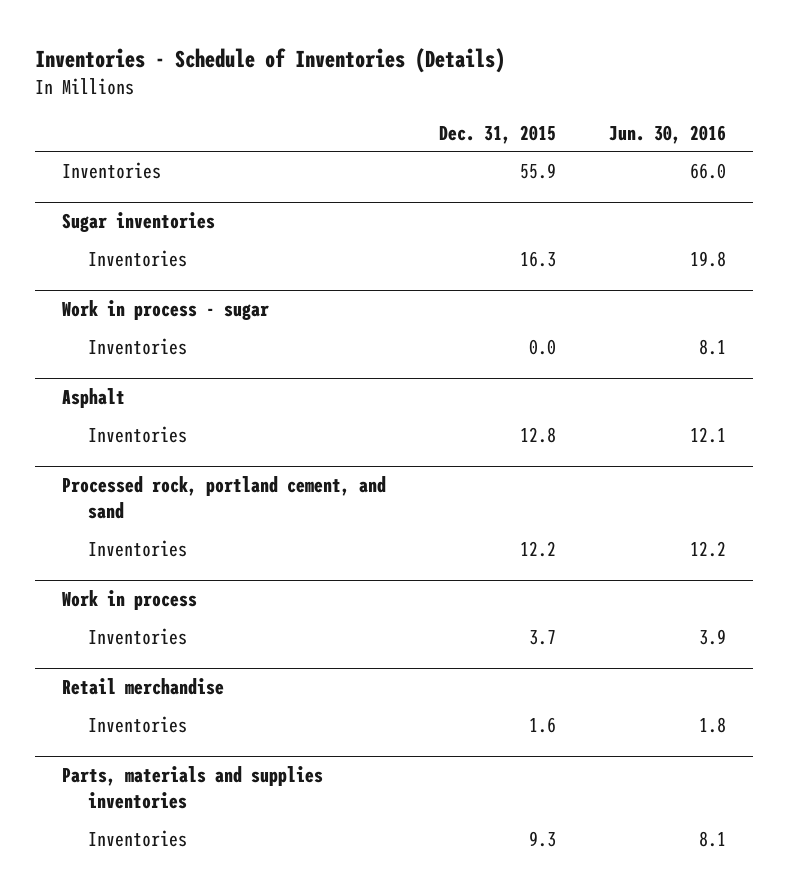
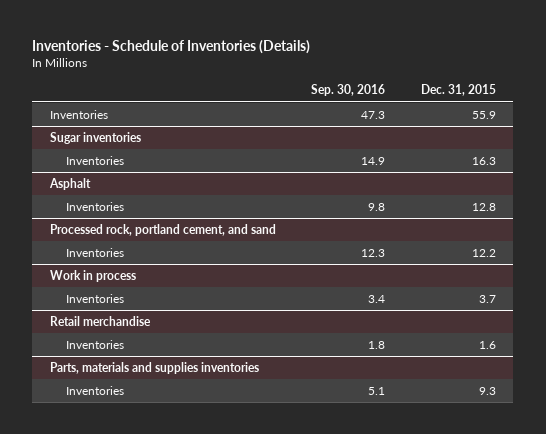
[609,124,727,144] Jun. 30, 2016 -> none
none -> [311,84,386,97] Sep. 30, 2016
[62,299,270,320] Work in process - sugar -> none
[87,337,187,355] Inventories -> none

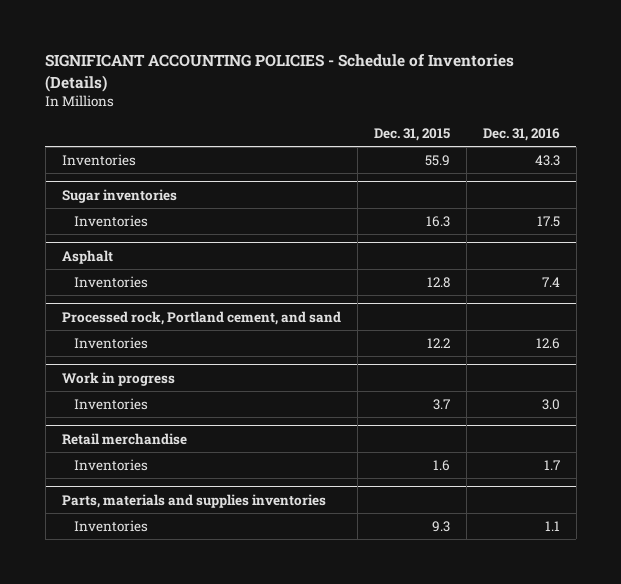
[32,39,311,54] Inventories - Schedule of Inventories (Details) -> [45,54,515,92] SIGNIFICANT ACCOUNTING POLICIES - Schedule of Inventories (Details)
[311,84,386,97] Sep. 30, 2016 -> none
none -> [482,127,560,141] Dec. 31, 2016
[50,223,277,236] Processed rock, portland cement, and sand -> [61,310,341,325] Processed rock, Portland cement, and sand
[50,269,137,282] Work in process -> [61,371,175,386] Work in progress

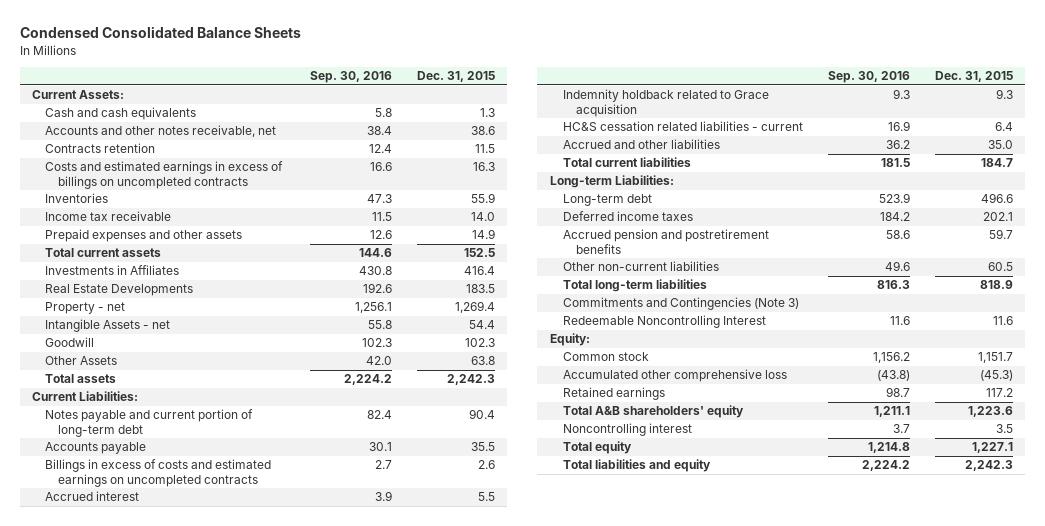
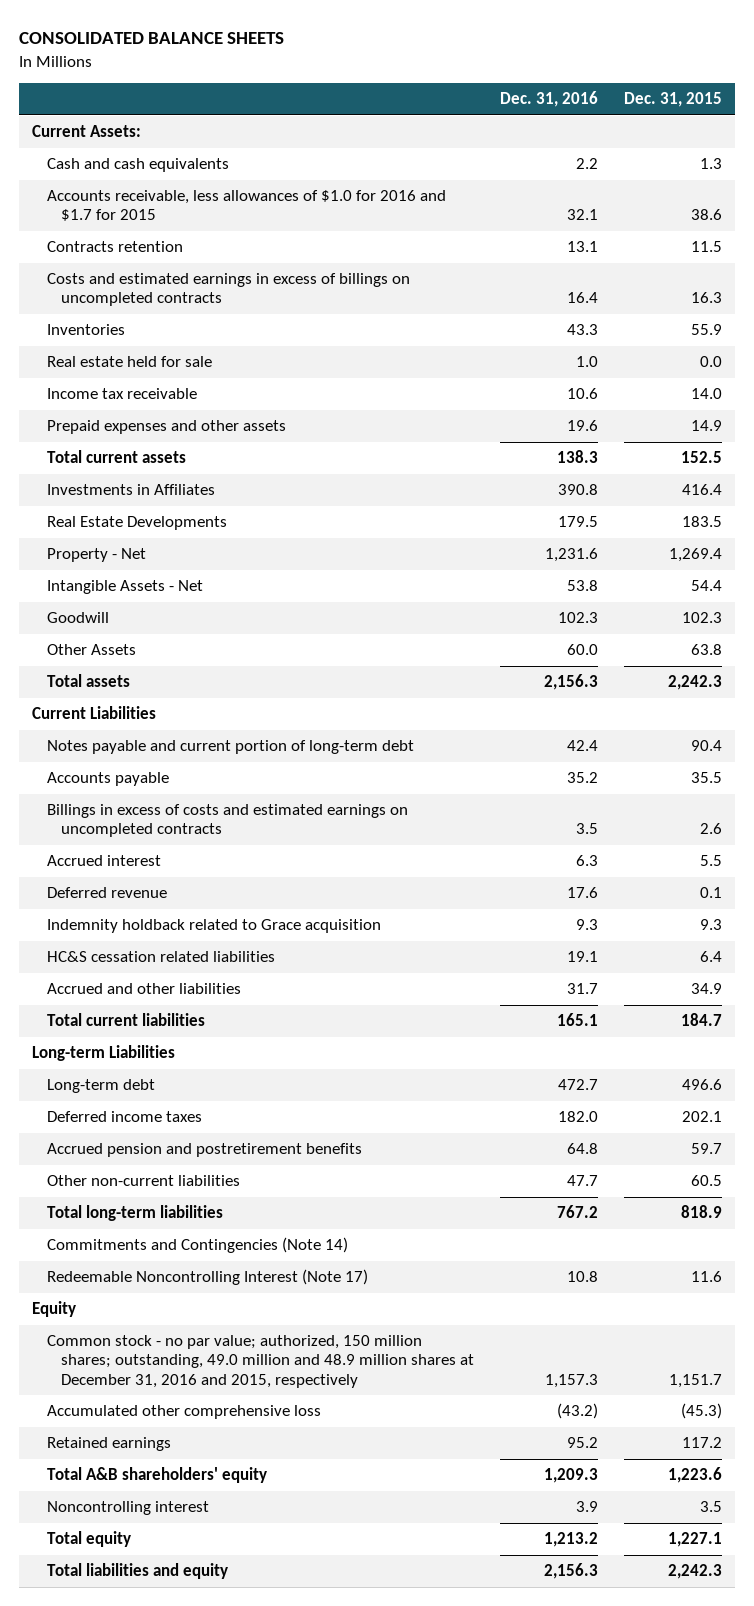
[19,26,301,39] Condensed Consolidated Balance Sheets -> [18,32,284,45] CONSOLIDATED BALANCE SHEETS
[309,71,392,84] Sep. 30, 2016 -> none
none -> [500,91,599,108] Dec. 31, 2016
[44,125,276,138] Accounts and other notes receivable, net -> [46,190,446,222] Accounts receivable, less allowances of $1.0 for 2016 and $1.7 for 2015
none -> [46,356,212,368] Real estate held for sale
[44,302,125,315] Property - net -> [46,548,146,563] Property - Net
[44,319,170,333] Intangible Assets - net -> [46,580,203,595] Intangible Assets - Net
[32,391,139,402] Current Liabilities: -> [31,706,156,720] Current Liabilities
none -> [46,887,167,899] Deferred revenue
[562,121,803,132] HC&S cessation related liabilities - current -> [46,951,275,963] HC&S cessation related liabilities
[987,140,1013,150] 35.0 -> [691,983,723,995] 34.9
[549,175,674,189] Long-term Liabilities: -> [31,1045,175,1062] Long-term Liabilities
[562,297,799,311] Commitments and Contingencies (Note 3) -> [46,1237,348,1254] Commitments and Contingencies (Note 14)
[562,315,766,329] Redeemable Noncontrolling Interest -> [46,1269,368,1286] Redeemable Noncontrolling Interest (Note 17)
[549,333,590,347] Equity: -> [31,1301,76,1318] Equity
[562,352,649,362] Common stock -> [46,1335,475,1388] Common stock - no par value; authorized, 150 million shares; outstanding, 49.0 million and 48.9 million shares at December 31, 2016 and 2015, respectively

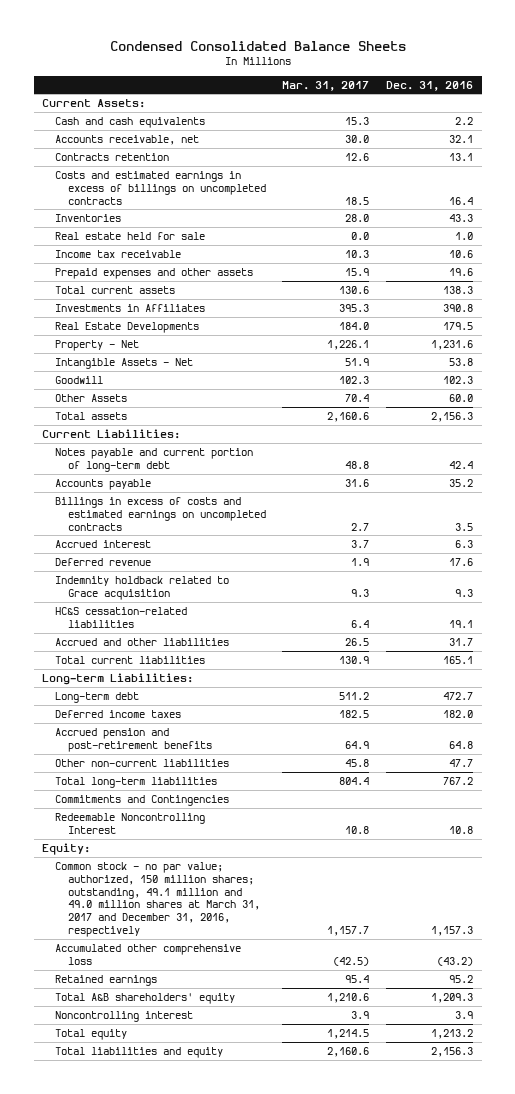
[18,32,284,45] CONSOLIDATED BALANCE SHEETS -> [109,40,406,51] Condensed Consolidated Balance Sheets
[624,92,723,108] Dec. 31, 2015 -> none
none -> [282,80,370,91] Mar. 31, 2017
[46,190,446,222] Accounts receivable, less allowances of $1.0 for 2016 and $1.7 for 2015 -> [54,134,199,145] Accounts receivable, net
[31,706,156,720] Current Liabilities -> [42,428,181,439] Current Liabilities:
[46,951,275,963] HC&S cessation related liabilities -> [54,606,187,628] HC&S cessation-related liabilities
[31,1045,175,1062] Long-term Liabilities -> [42,672,194,685] Long-term Liabilities:
[46,1143,362,1158] Accrued pension and postretirement benefits -> [54,727,212,752] Accrued pension and post-retirement benefits
[46,1237,348,1254] Commitments and Contingencies (Note 14) -> [54,794,229,806] Commitments and Contingencies
[46,1269,368,1286] Redeemable Noncontrolling Interest (Note 17) -> [54,812,205,834] Redeemable Noncontrolling Interest
[31,1301,76,1318] Equity -> [42,842,91,855] Equity:
[46,1335,475,1388] Common stock - no par value; authorized, 150 million shares; outstanding, 49.0 million and 48.9 million shares at December 31, 2016 and 2015, respectively -> [54,861,260,938] Common stock - no par value; authorized, 150 million shares; outstanding, 49.1 million and 49.0 million shares at March 31, 2017 and December 31, 2016, respectively

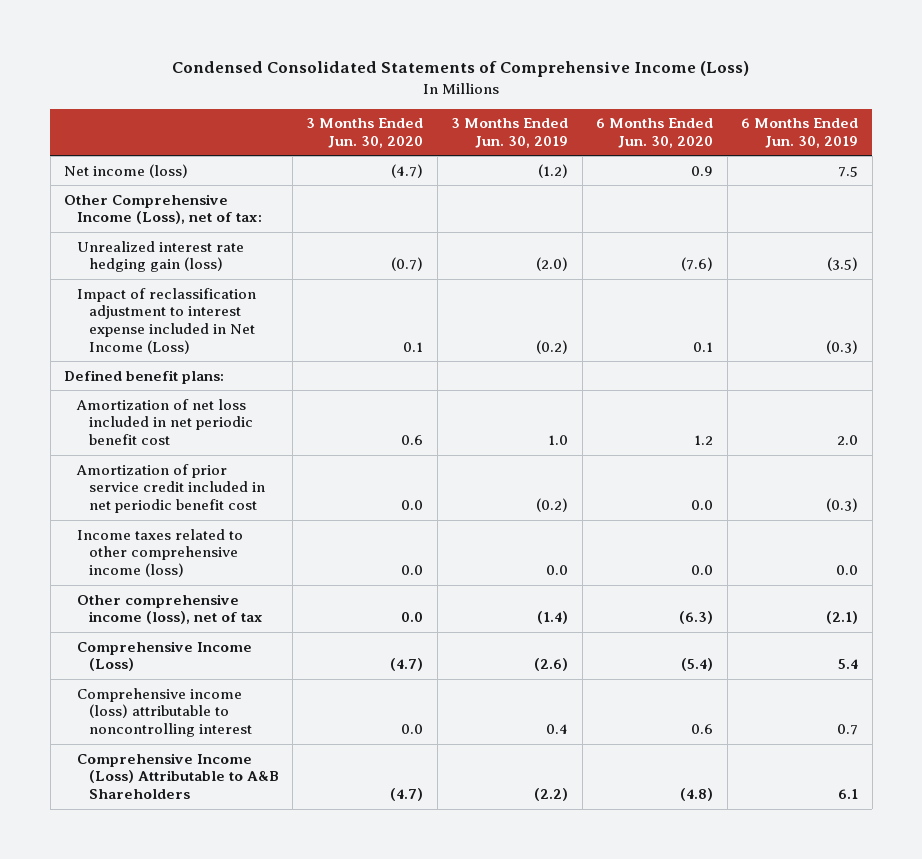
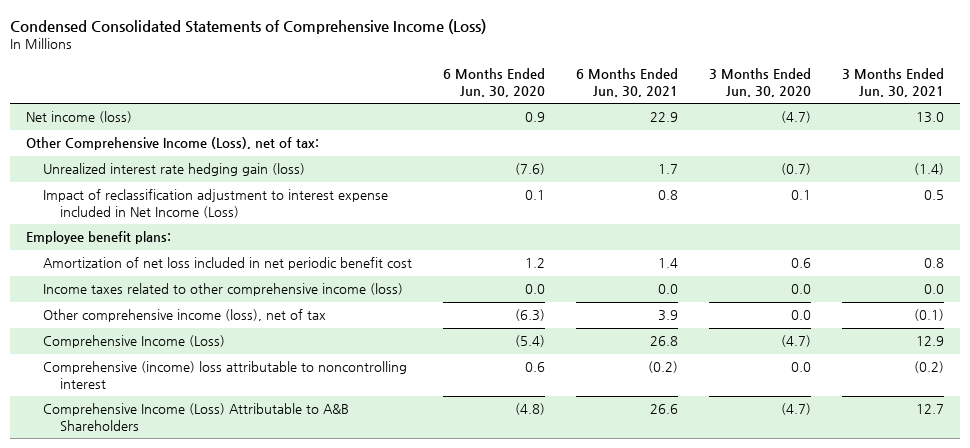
[451,118,569,149] 3 Months Ended Jun. 30, 2019 -> none
[741,118,859,149] 6 Months Ended Jun. 30, 2019 -> none
none -> [576,68,679,97] 6 Months Ended Jun. 30, 2021
none -> [842,68,945,97] 3 Months Ended Jun. 30, 2021
[64,369,225,384] Defined benefit plans: -> [26,231,172,245] Employee benefit plans:
[75,463,266,514] Amortization of prior service credit included in net periodic benefit cost -> none
[76,687,253,738] Comprehensive income (loss) attributable to noncontrolling interest -> [43,361,408,389] Comprehensive (income) loss attributable to noncontrolling interest

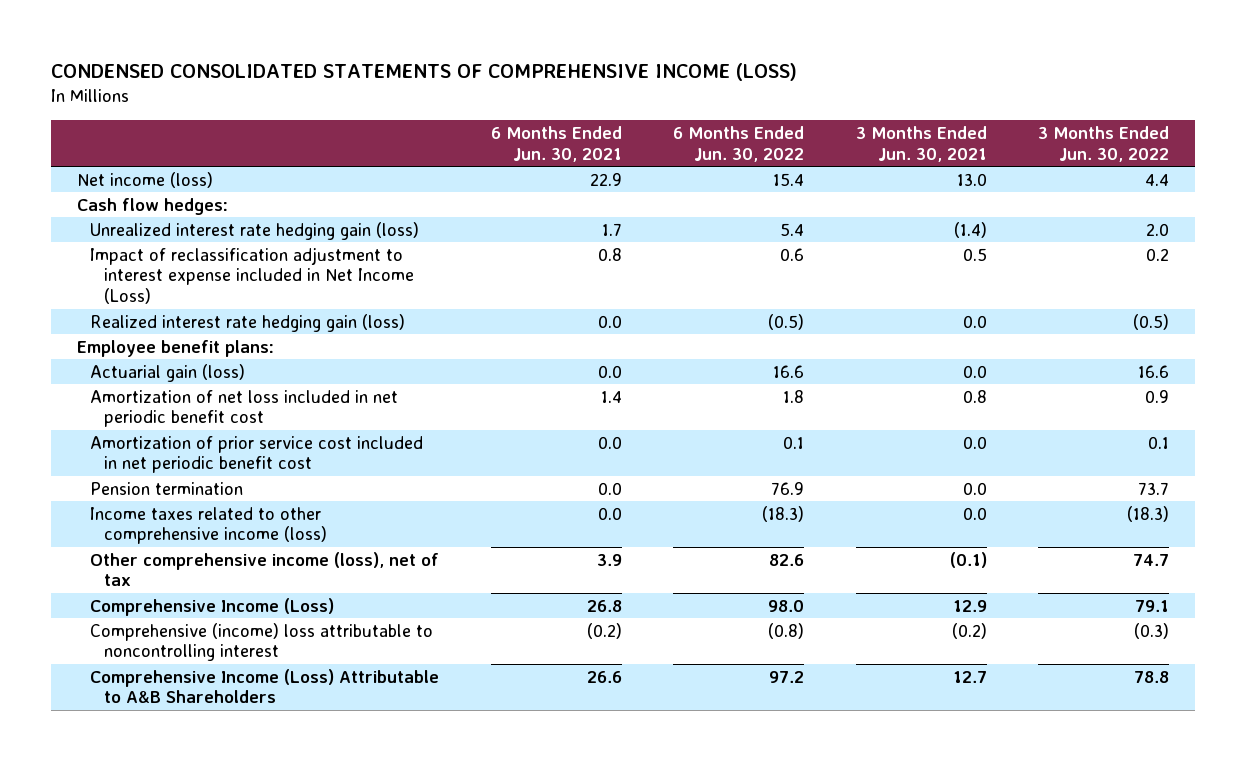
[10,18,487,34] Condensed Consolidated Statements of Comprehensive Income (Loss) -> [50,63,797,82] CONDENSED CONSOLIDATED STATEMENTS OF COMPREHENSIVE INCOME (LOSS)
[443,68,546,97] 6 Months Ended Jun. 30, 2020 -> none
[709,68,812,97] 3 Months Ended Jun. 30, 2020 -> none
none -> [673,125,805,162] 6 Months Ended Jun. 30, 2022
none -> [1037,125,1169,162] 3 Months Ended Jun. 30, 2022
[26,137,320,151] Other Comprehensive Income (Loss), net of tax: -> none
none -> [76,197,228,215] Cash flow hedges:
none -> [90,313,406,332] Realized interest rate hedging gain (loss)
none -> [90,363,246,382] Actuarial gain (loss)
none -> [90,435,424,474] Amortization of prior service cost included in net periodic benefit cost
none -> [90,481,244,495] Pension termination

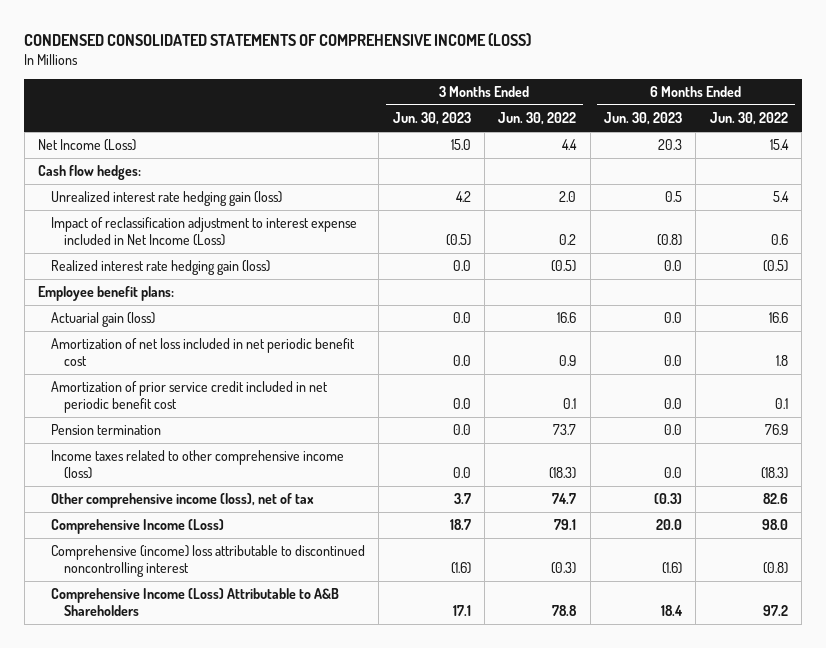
[490,125,622,162] 6 Months Ended Jun. 30, 2021 -> none
[855,125,987,162] 3 Months Ended Jun. 30, 2021 -> none
none -> [392,112,471,126] Jun. 30, 2023
none -> [604,112,683,126] Jun. 30, 2023
[76,171,213,188] Net income (loss) -> [38,139,137,152] Net Income (Loss)
[90,435,424,474] Amortization of prior service cost included in net periodic benefit cost -> [50,381,328,413] Amortization of prior service credit included in net periodic benefit cost
[90,622,434,662] Comprehensive (income) loss attributable to noncontrolling interest -> [50,545,365,577] Comprehensive (income) loss attributable to discontinued noncontrolling interest

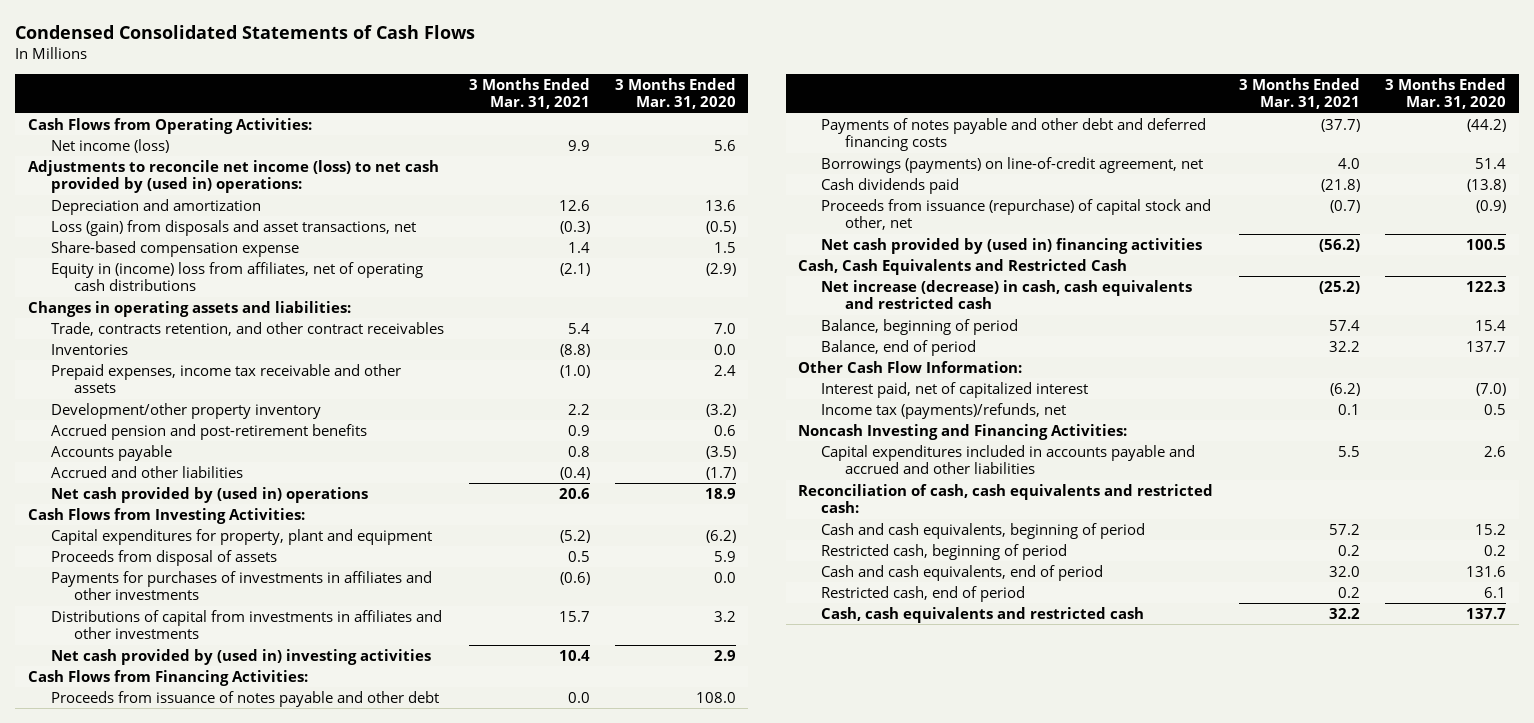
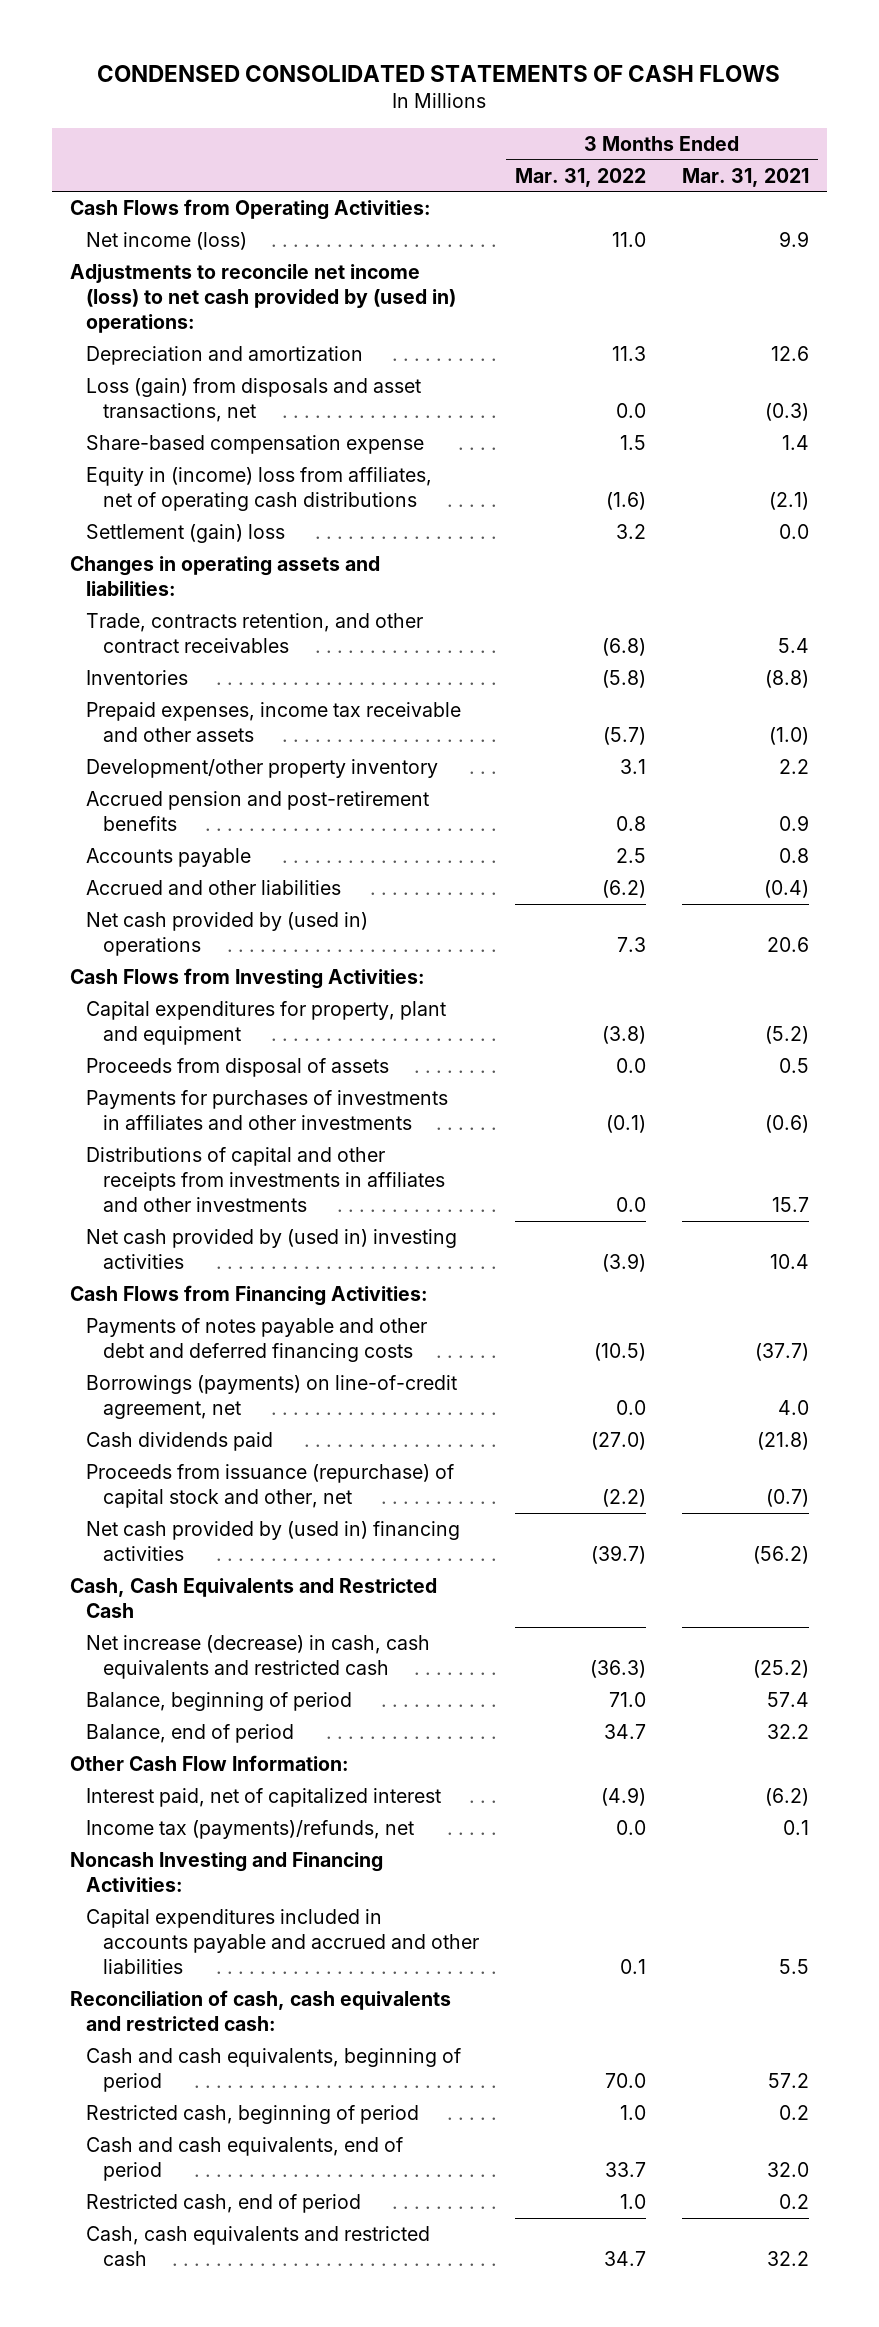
[15,24,476,39] Condensed Consolidated Statements of Cash Flows -> [97,64,781,82] CONDENSED CONSOLIDATED STATEMENTS OF CASH FLOWS
[614,78,736,110] 3 Months Ended Mar. 31, 2020 -> none
none -> [515,167,647,187] Mar. 31, 2022
none -> [86,524,286,544] Settlement (gain) loss
[51,610,443,640] Distributions of capital from investments in affiliates and other investments -> [86,1147,446,1213] Distributions of capital and other receipts from investments in affiliates and other investments
[51,691,440,708] Proceeds from issuance of notes payable and other debt -> none

